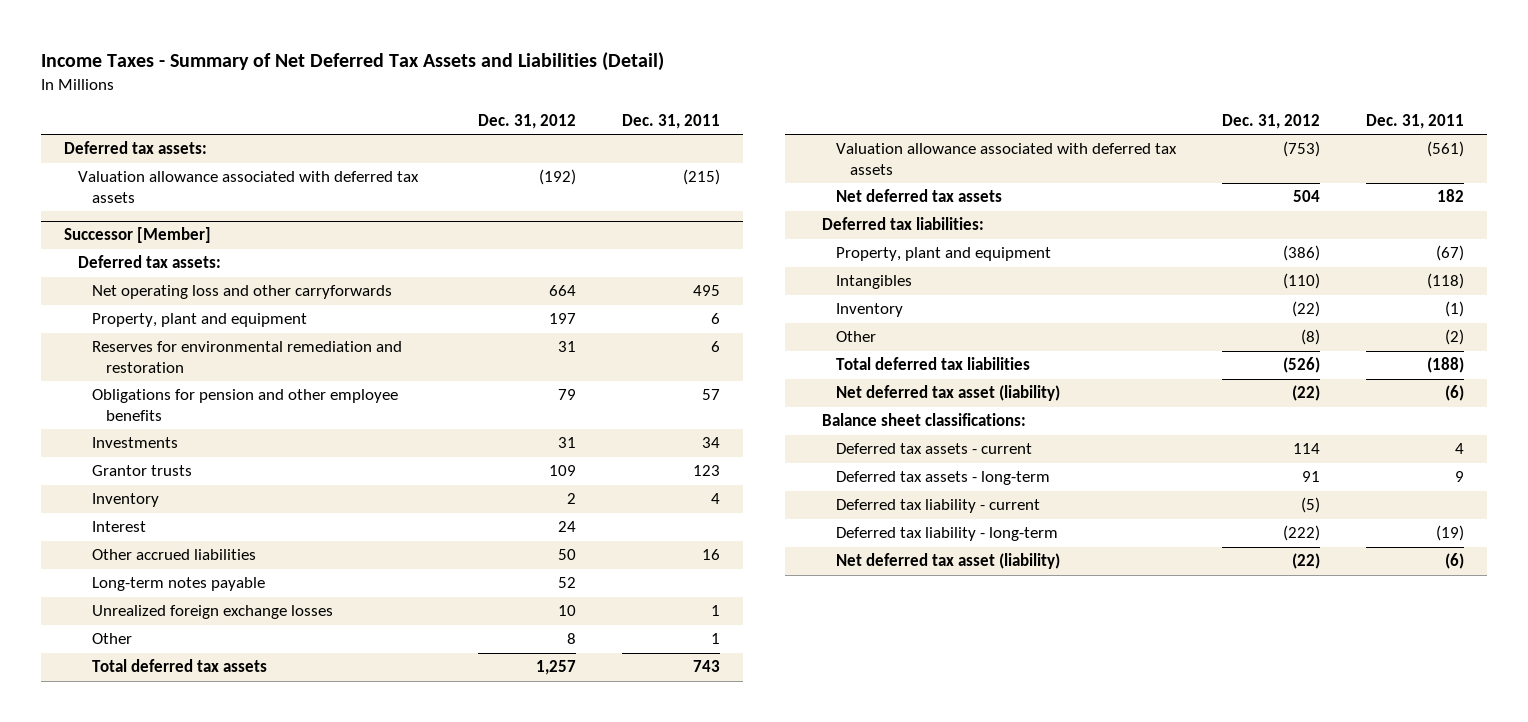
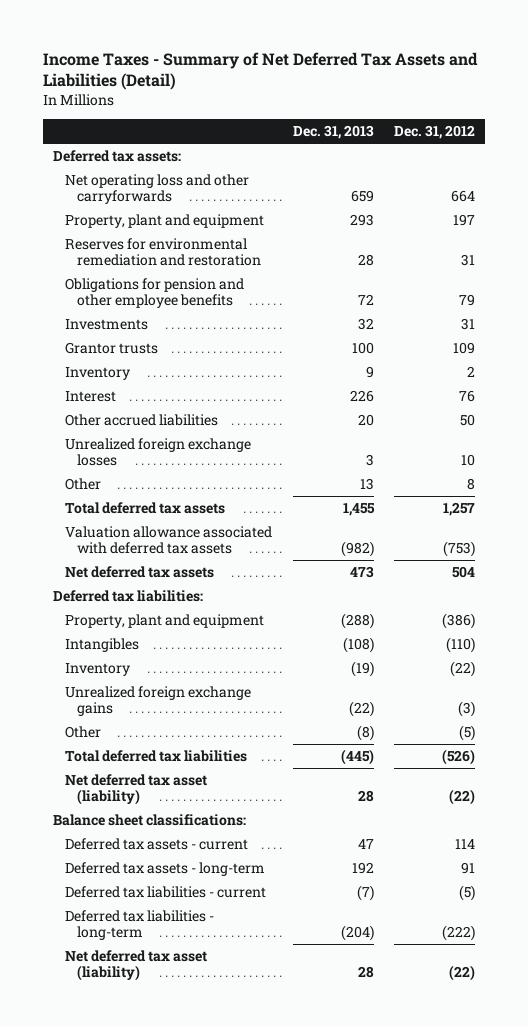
[621,113,720,129] Dec. 31, 2011 -> none
none -> [292,125,374,140] Dec. 31, 2013
[77,171,419,203] Valuation allowance associated with deferred tax assets -> none
[63,227,211,244] Successor [Member] -> none
[77,255,221,269] Deferred tax assets: -> none
[557,521,576,533] 24 -> [458,390,475,403] 76
[91,577,265,592] Long-term notes payable -> none
none -> [65,686,252,717] Unrealized foreign exchange gains
[1301,329,1321,346] (8) -> [458,725,475,742] (5)
[836,499,1041,514] Deferred tax liability - current -> [65,886,267,899] Deferred tax liabilities - current
[836,527,1059,542] Deferred tax liability - long-term -> [65,910,215,941] Deferred tax liabilities - long-term

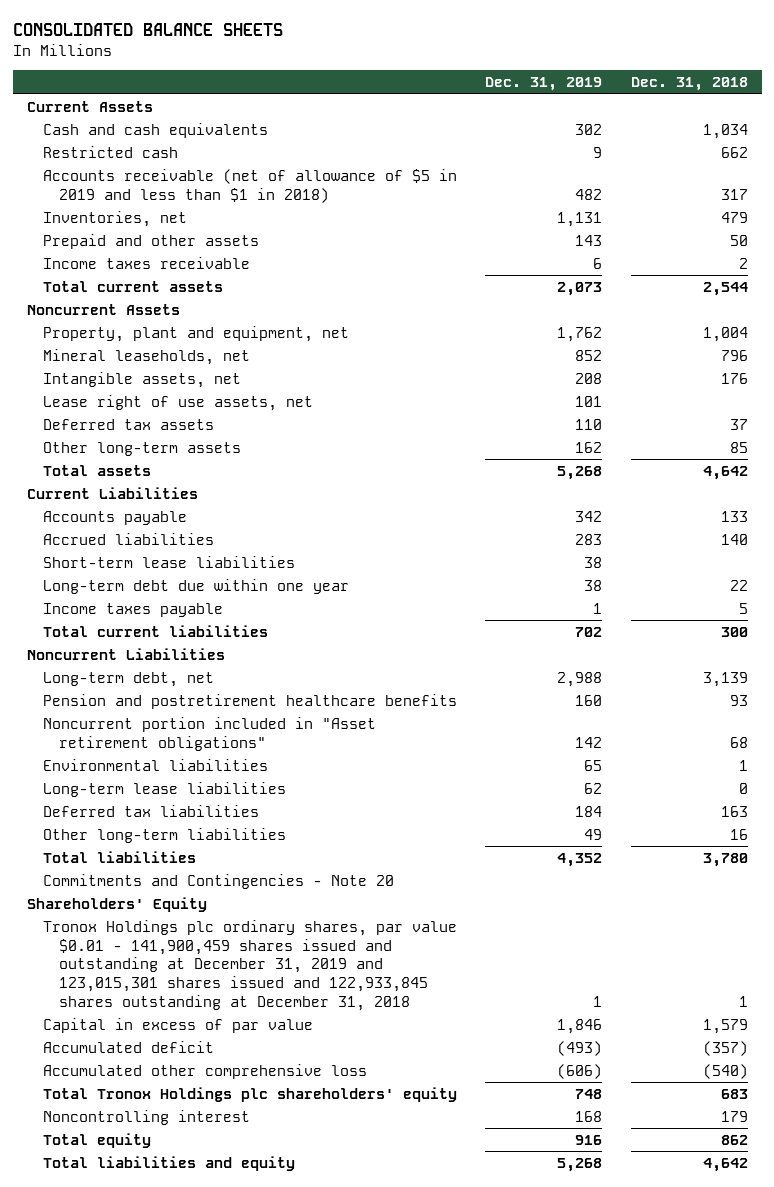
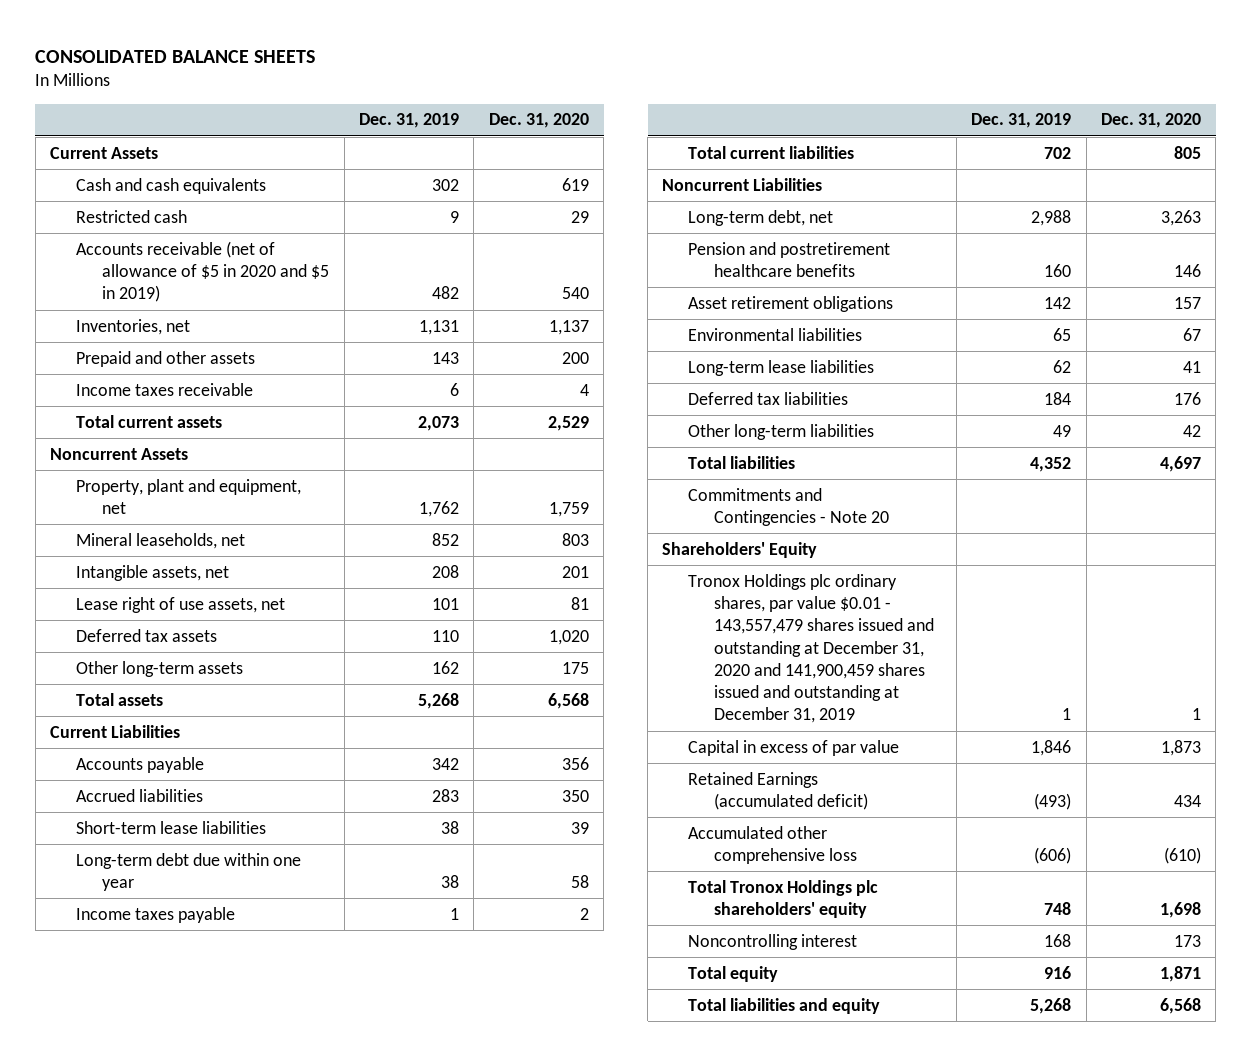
[630,77,748,92] Dec. 31, 2018 -> none
none -> [488,113,589,129] Dec. 31, 2020
[42,168,457,203] Accounts receivable (net of allowance of $5 in 2019 and less than $1 in 2018) -> [76,240,330,303] Accounts receivable (net of allowance of $5 in 2020 and $5 in 2019)
[42,716,376,751] Noncurrent portion included in "Asset retirement obligations" -> [688,295,894,312] Asset retirement obligations
[42,919,457,1011] Tronox Holdings plc ordinary shares, par value $0.01 - 141,900,459 shares issued and outstanding at December 31, 2019 and 123,015,301 shares issued and 122,933,845 shares outstanding at December 31, 2018 -> [688,573,935,724] Tronox Holdings plc ordinary shares, par value $0.01 - 143,557,479 shares issued and outstanding at December 31, 2020 and 141,900,459 shares issued and outstanding at December 31, 2019
[42,1040,214,1053] Accumulated deficit -> [688,771,869,810] Retained Earnings (accumulated deficit)

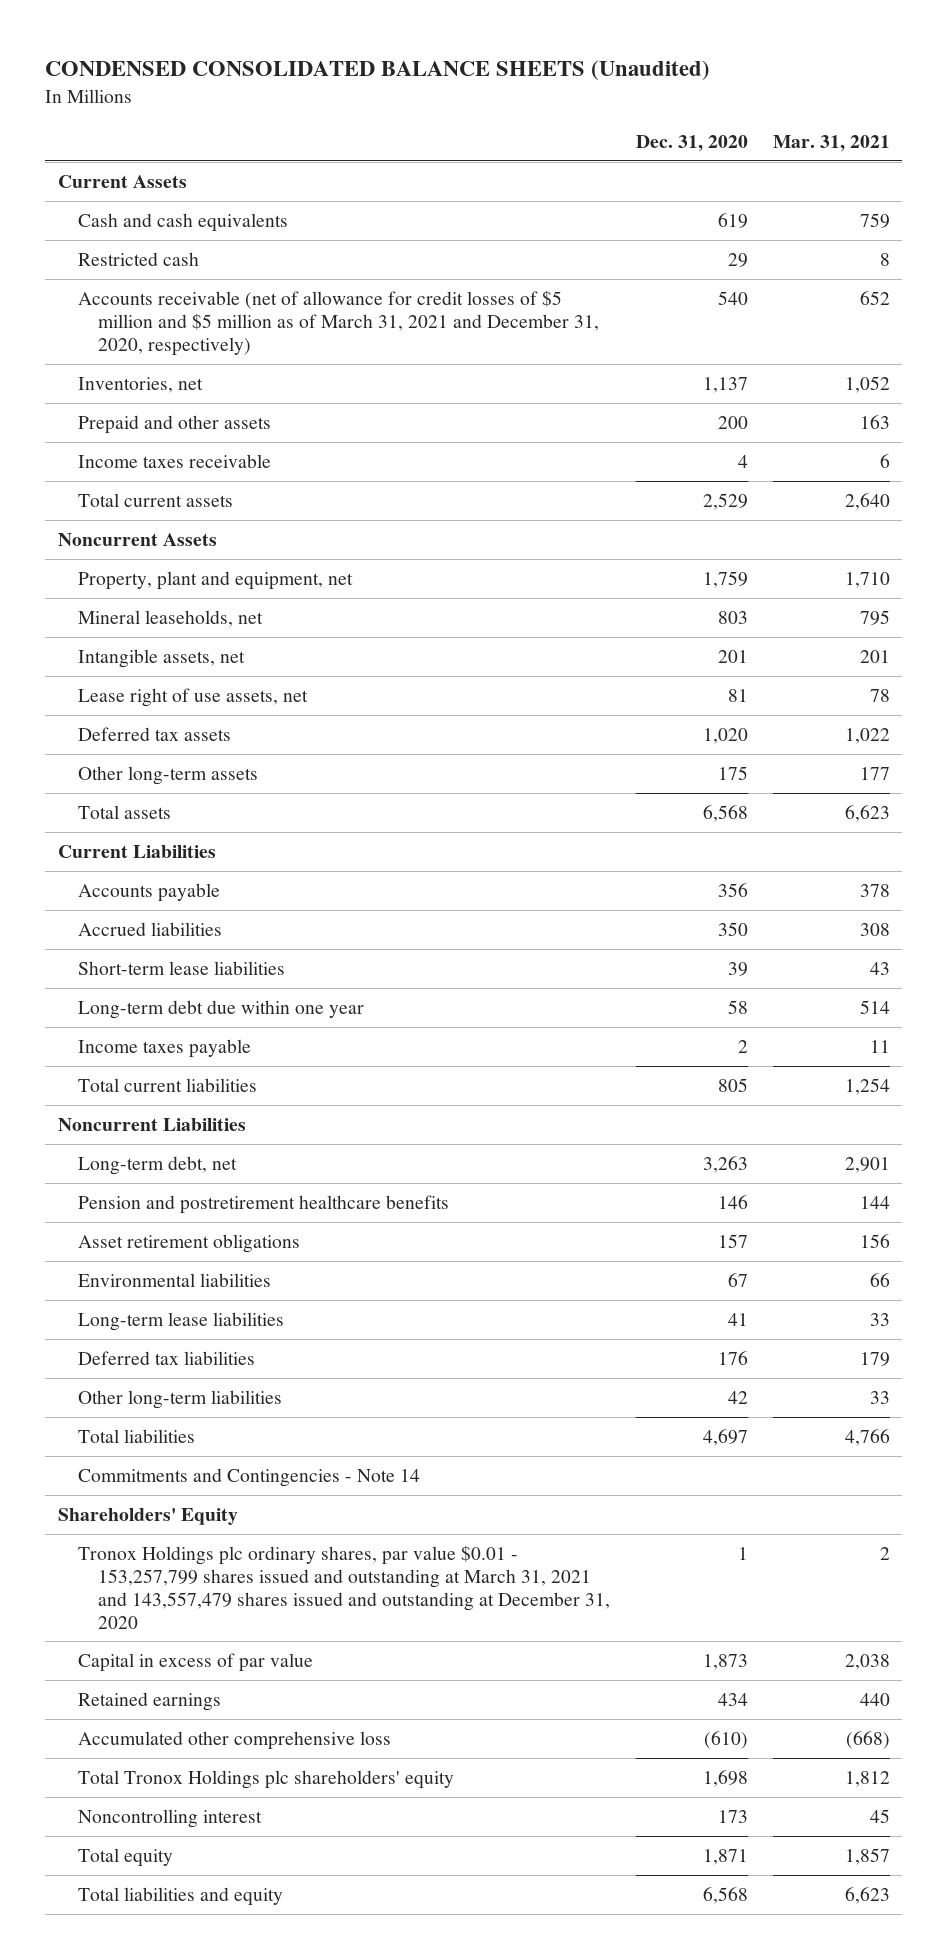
[35,49,316,63] CONSOLIDATED BALANCE SHEETS -> [45,59,711,80] CONDENSED CONSOLIDATED BALANCE SHEETS (Unaudited)
[359,113,460,129] Dec. 31, 2019 -> none
none -> [772,135,890,153] Mar. 31, 2021
[76,240,330,303] Accounts receivable (net of allowance of $5 in 2020 and $5 in 2019) -> [78,289,600,356] Accounts receivable (net of allowance for credit losses of $5 million and $5 million as of March 31, 2021 and December 31, 2020, respectively)
[688,487,890,526] Commitments and Contingencies - Note 20 -> [78,1467,421,1487] Commitments and Contingencies - Note 14
[688,573,935,724] Tronox Holdings plc ordinary shares, par value $0.01 - 143,557,479 shares issued and outstanding at December 31, 2020 and 141,900,459 shares issued and outstanding at December 31, 2019 -> [78,1544,611,1629] Tronox Holdings plc ordinary shares, par value $0.01 - 153,257,799 shares issued and outstanding at March 31, 2021 and 143,557,479 shares issued and outstanding at December 31, 2020
[688,771,869,810] Retained Earnings (accumulated deficit) -> [78,1691,222,1711] Retained earnings

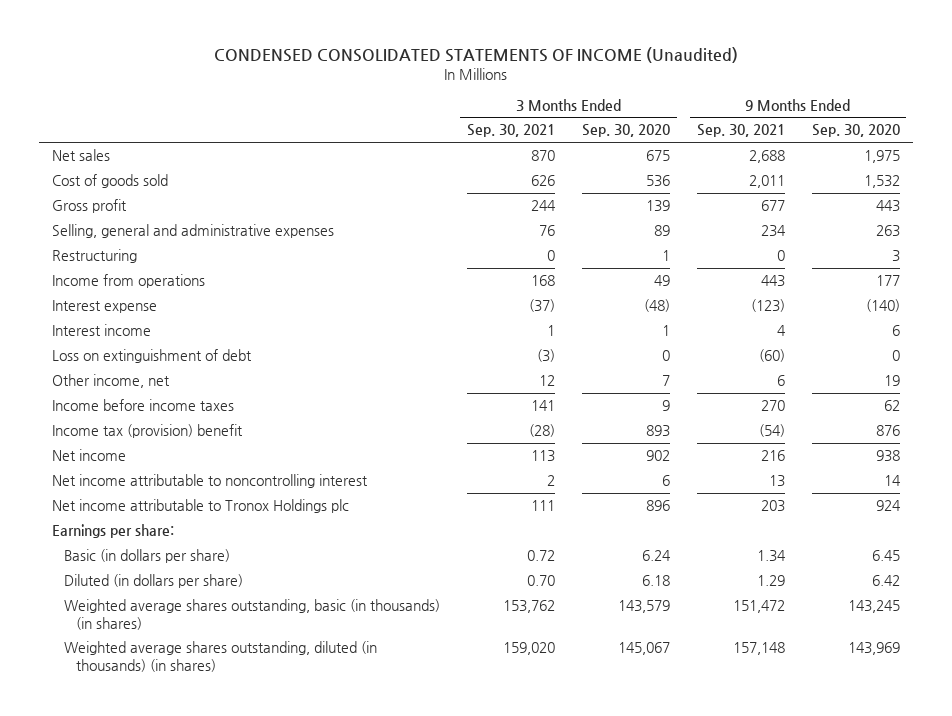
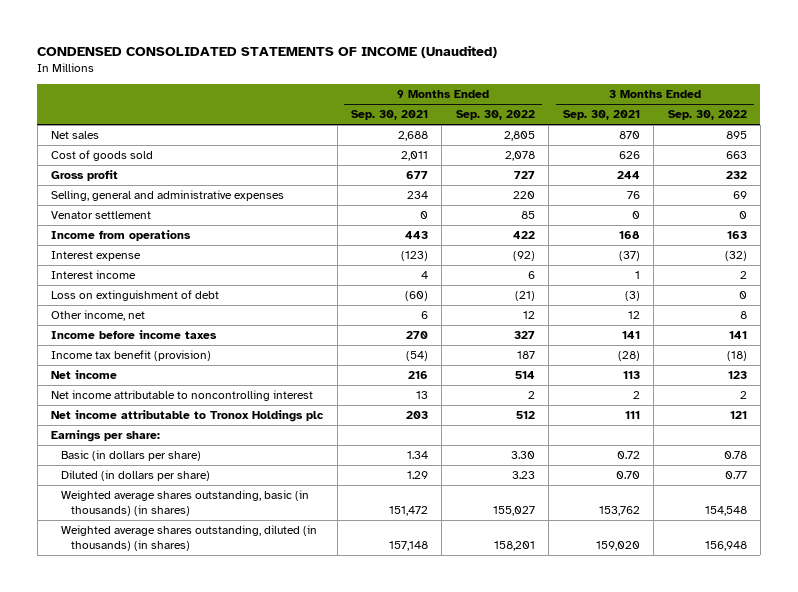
[581,124,670,138] Sep. 30, 2020 -> none
[811,124,900,138] Sep. 30, 2020 -> none
none -> [455,110,535,121] Sep. 30, 2022
none -> [667,110,747,121] Sep. 30, 2022
[52,249,138,264] Restructuring -> none
none -> [51,211,152,220] Venator settlement
[52,424,244,439] Income tax (provision) benefit -> [51,350,212,362] Income tax benefit (provision)

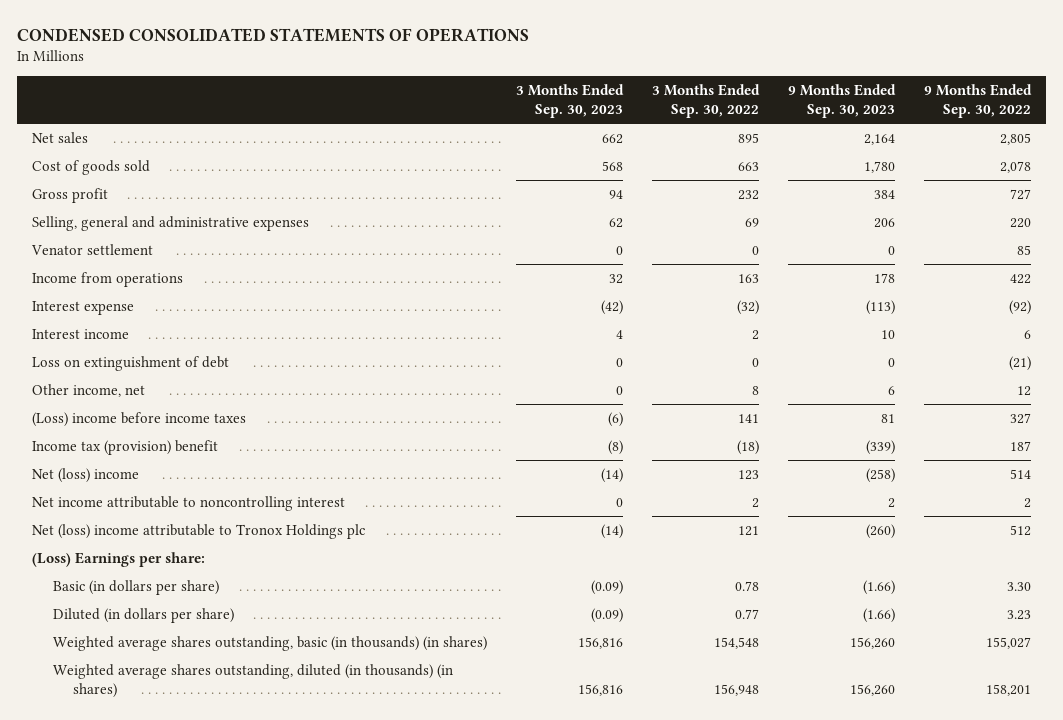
[37,44,498,58] CONDENSED CONSOLIDATED STATEMENTS OF INCOME (Unaudited) -> [17,27,530,42] CONDENSED CONSOLIDATED STATEMENTS OF OPERATIONS
[350,110,428,121] Sep. 30, 2021 -> none
[562,110,640,121] Sep. 30, 2021 -> none
none -> [515,84,624,119] 3 Months Ended Sep. 30, 2023
none -> [787,84,896,119] 9 Months Ended Sep. 30, 2023
[51,330,218,340] Income before income taxes -> [31,411,246,427] (Loss) income before income taxes
[51,350,212,362] Income tax benefit (provision) -> [31,439,218,455] Income tax (provision) benefit
[51,370,118,380] Net income -> [31,467,139,483] Net (loss) income
[51,410,325,423] Net income attributable to Tronox Holdings plc -> [31,523,365,539] Net (loss) income attributable to Tronox Holdings plc
[51,430,161,443] Earnings per share: -> [31,551,205,567] (Loss) Earnings per share:

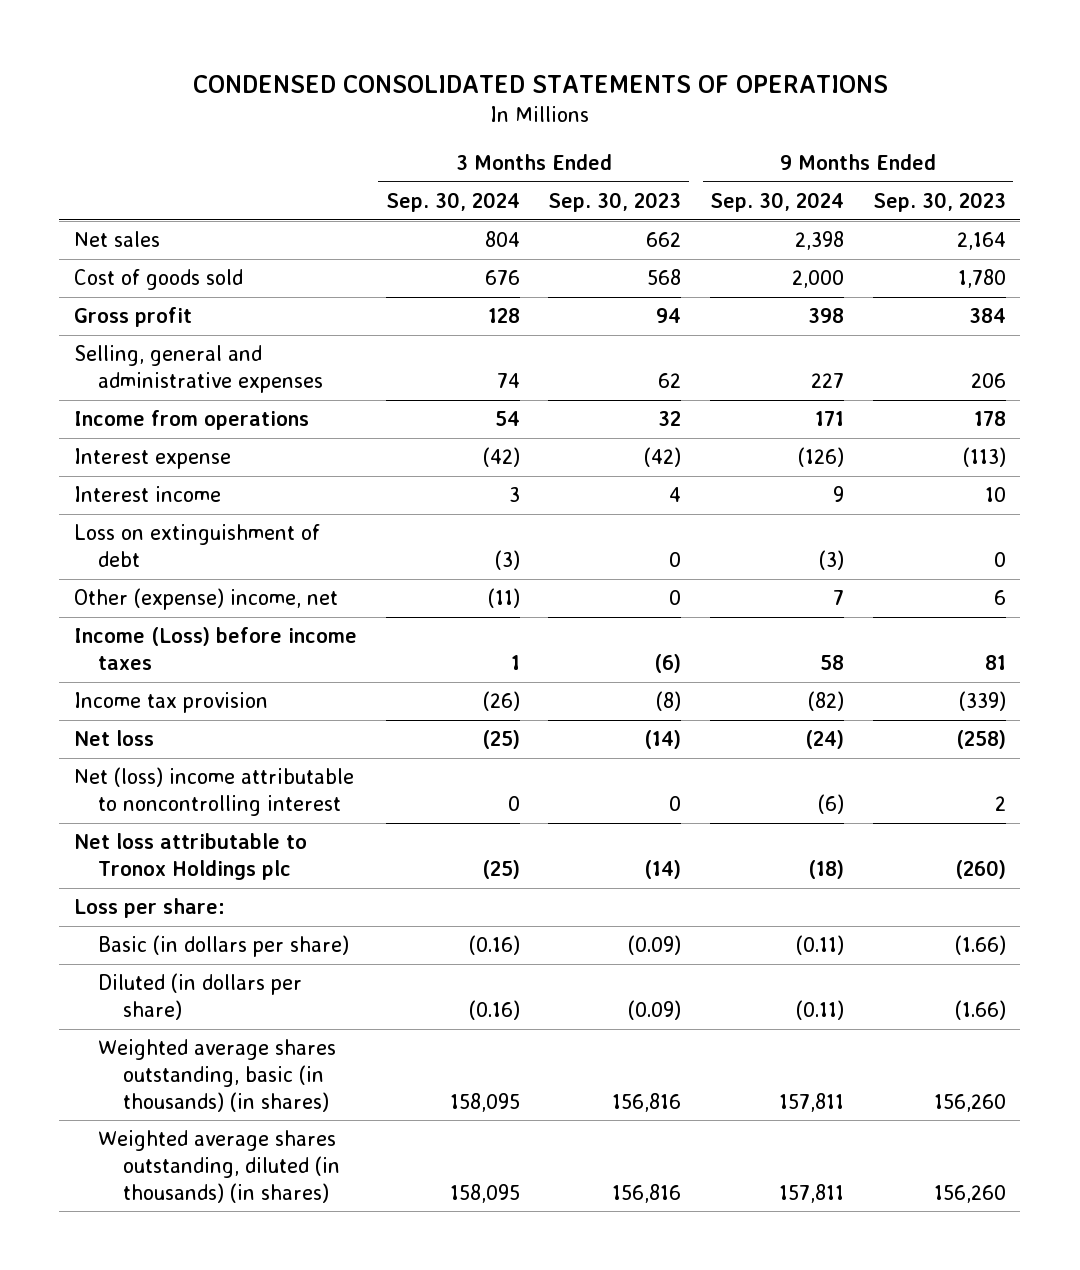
[651,84,760,119] 3 Months Ended Sep. 30, 2022 -> none
[924,84,1033,119] 9 Months Ended Sep. 30, 2022 -> none
none -> [385,192,520,213] Sep. 30, 2024
none -> [710,192,845,213] Sep. 30, 2024
[30,243,153,255] Venator settlement -> none
[31,383,145,397] Other income, net -> [73,588,338,611] Other (expense) income, net
[31,411,246,427] (Loss) income before income taxes -> [73,627,357,671] Income (Loss) before income taxes
[31,439,218,455] Income tax (provision) benefit -> [73,692,268,714] Income tax provision
[31,467,139,483] Net (loss) income -> [73,730,154,747] Net loss
[31,495,345,511] Net income attributable to noncontrolling interest -> [73,767,354,817] Net (loss) income attributable to noncontrolling interest
[31,523,365,539] Net (loss) income attributable to Tronox Holdings plc -> [73,833,307,881] Net loss attributable to Tronox Holdings plc
[31,551,205,567] (Loss) Earnings per share: -> [73,898,225,919] Loss per share:

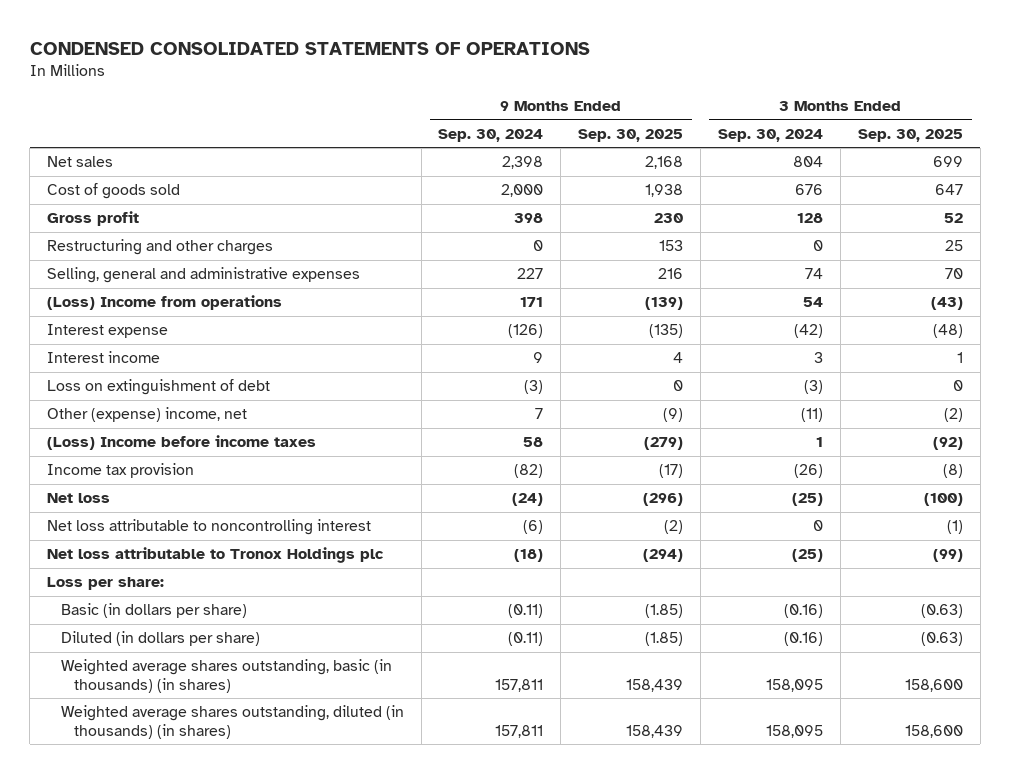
[548,192,682,213] Sep. 30, 2023 -> none
[873,192,1007,213] Sep. 30, 2023 -> none
none -> [578,128,684,142] Sep. 30, 2025
none -> [857,128,963,142] Sep. 30, 2025
none -> [47,239,274,256] Restructuring and other charges
[73,410,309,431] Income from operations -> [47,295,283,311] (Loss) Income from operations
[73,627,357,671] Income (Loss) before income taxes -> [47,435,317,451] (Loss) Income before income taxes
[73,767,354,817] Net (loss) income attributable to noncontrolling interest -> [47,519,372,536] Net loss attributable to noncontrolling interest

